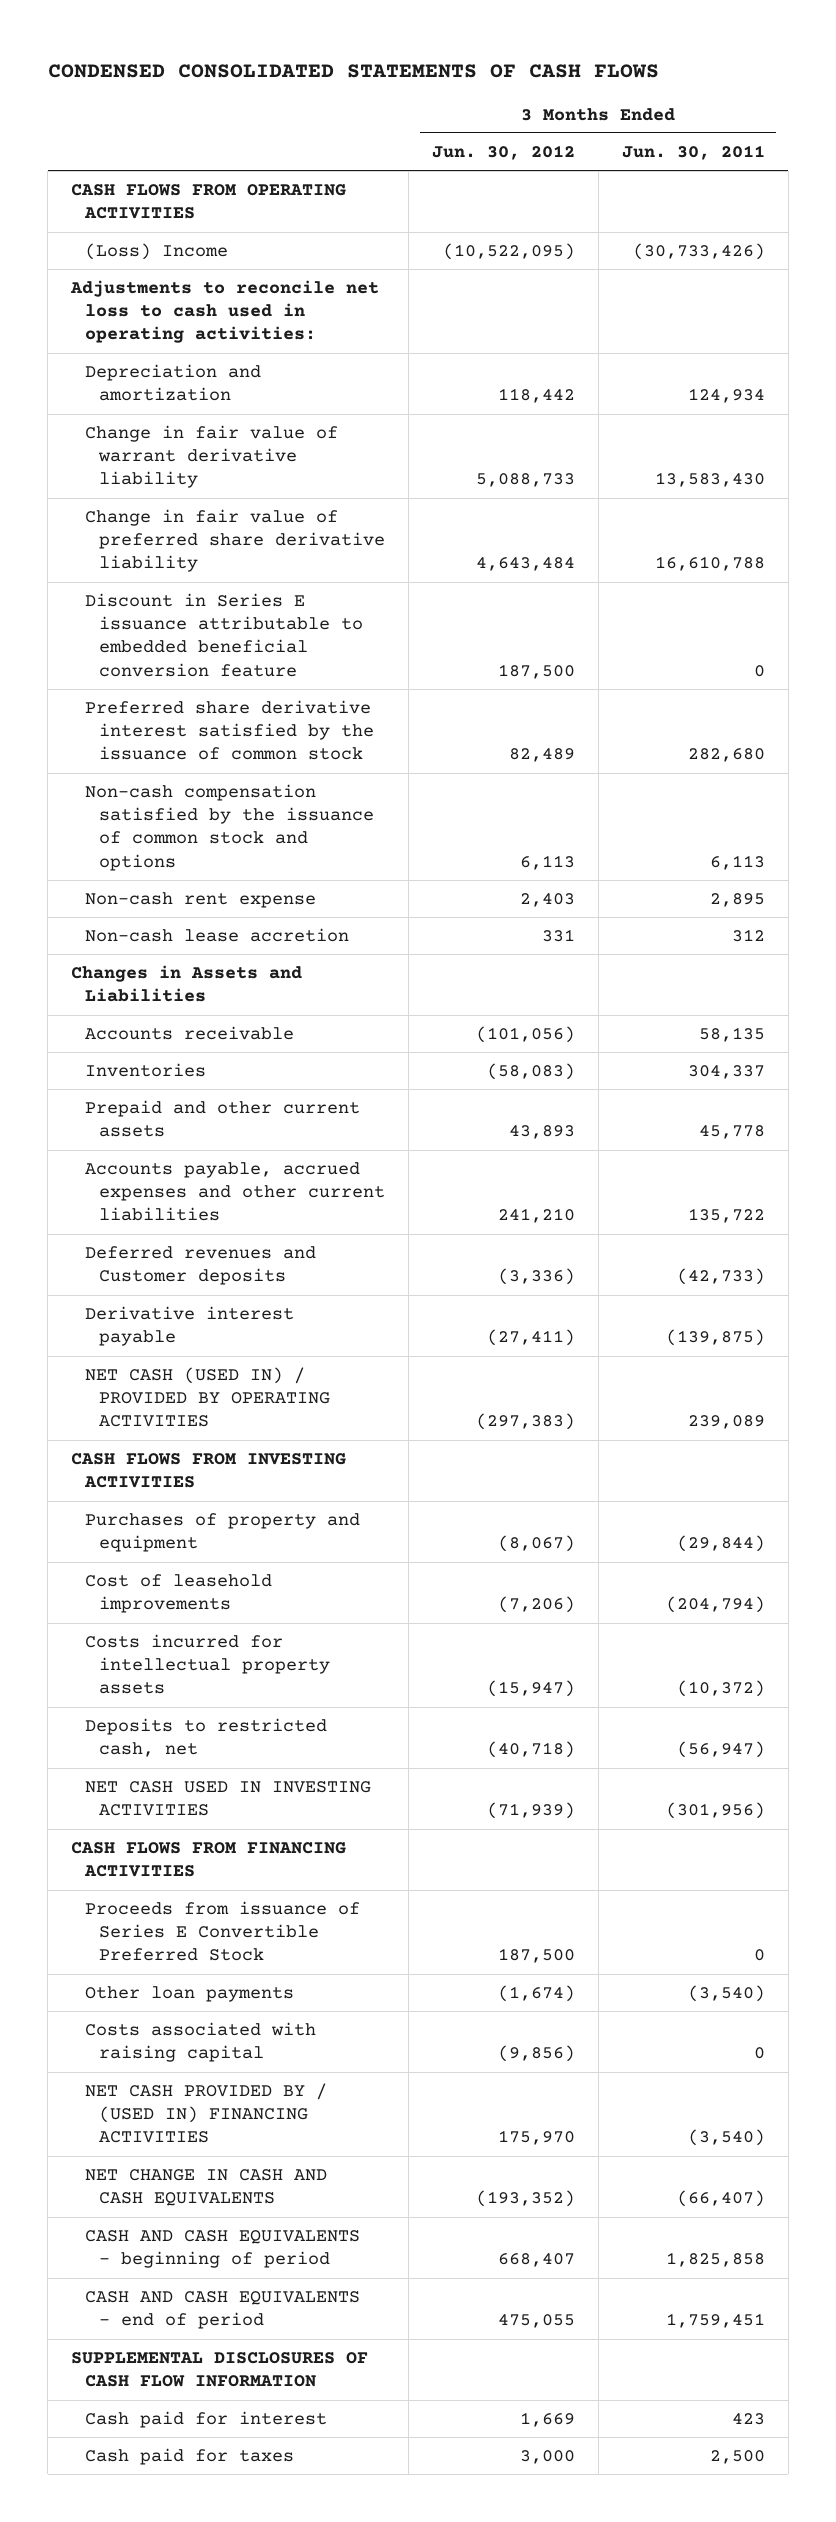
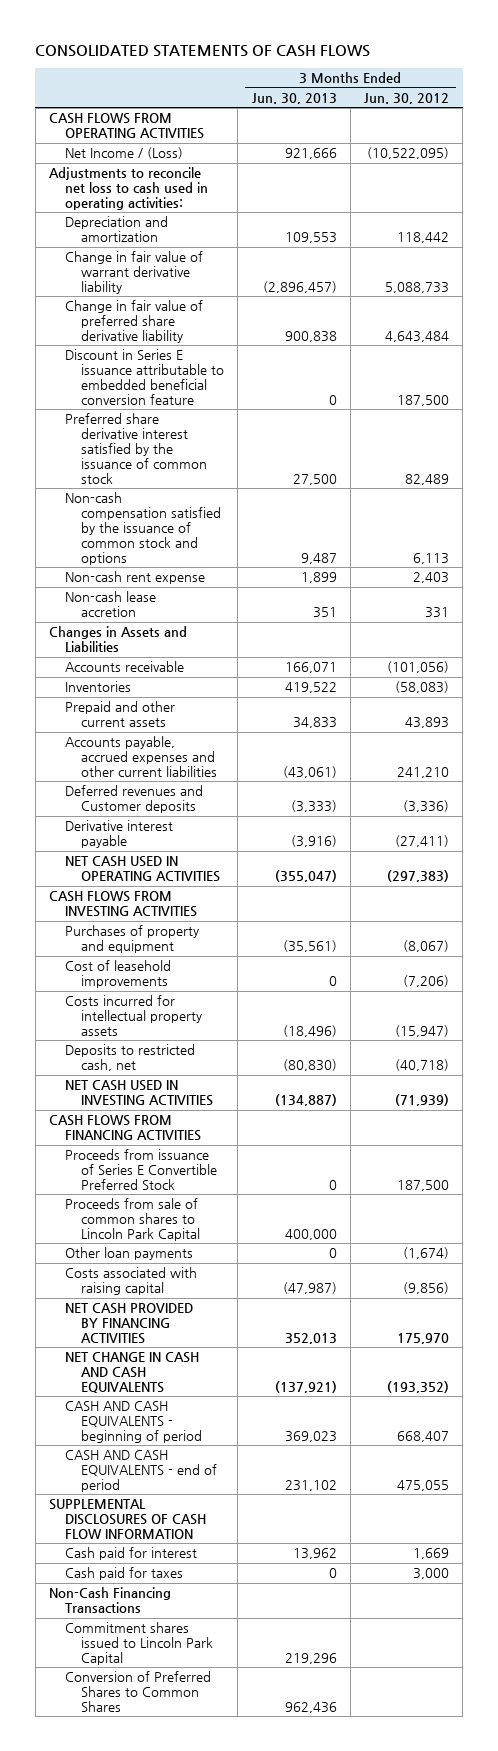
[47,63,659,78] CONDENSED CONSOLIDATED STATEMENTS OF CASH FLOWS -> [35,45,371,58] CONSOLIDATED STATEMENTS OF CASH FLOWS
[621,145,765,161] Jun. 30, 2011 -> none
none -> [251,92,337,104] Jun. 30, 2013
[85,243,229,261] (Loss) Income -> [65,147,184,160] Net Income / (Loss)
[85,1367,330,1428] NET CASH (USED IN) / PROVIDED BY OPERATING ACTIVITIES -> [65,856,221,883] NET CASH USED IN OPERATING ACTIVITIES
none -> [65,1198,201,1241] Proceeds from sale of common shares to Lincoln Park Capital
[85,2083,328,2144] NET CASH PROVIDED BY / (USED IN) FINANCING ACTIVITIES -> [65,1303,194,1344] NET CASH PROVIDED BY FINANCING ACTIVITIES
none -> [48,1587,171,1614] Non-Cash Financing Transactions
none -> [65,1622,214,1665] Commitment shares issued to Lincoln Park Capital
none -> [65,1671,212,1712] Conversion of Preferred Shares to Common Shares

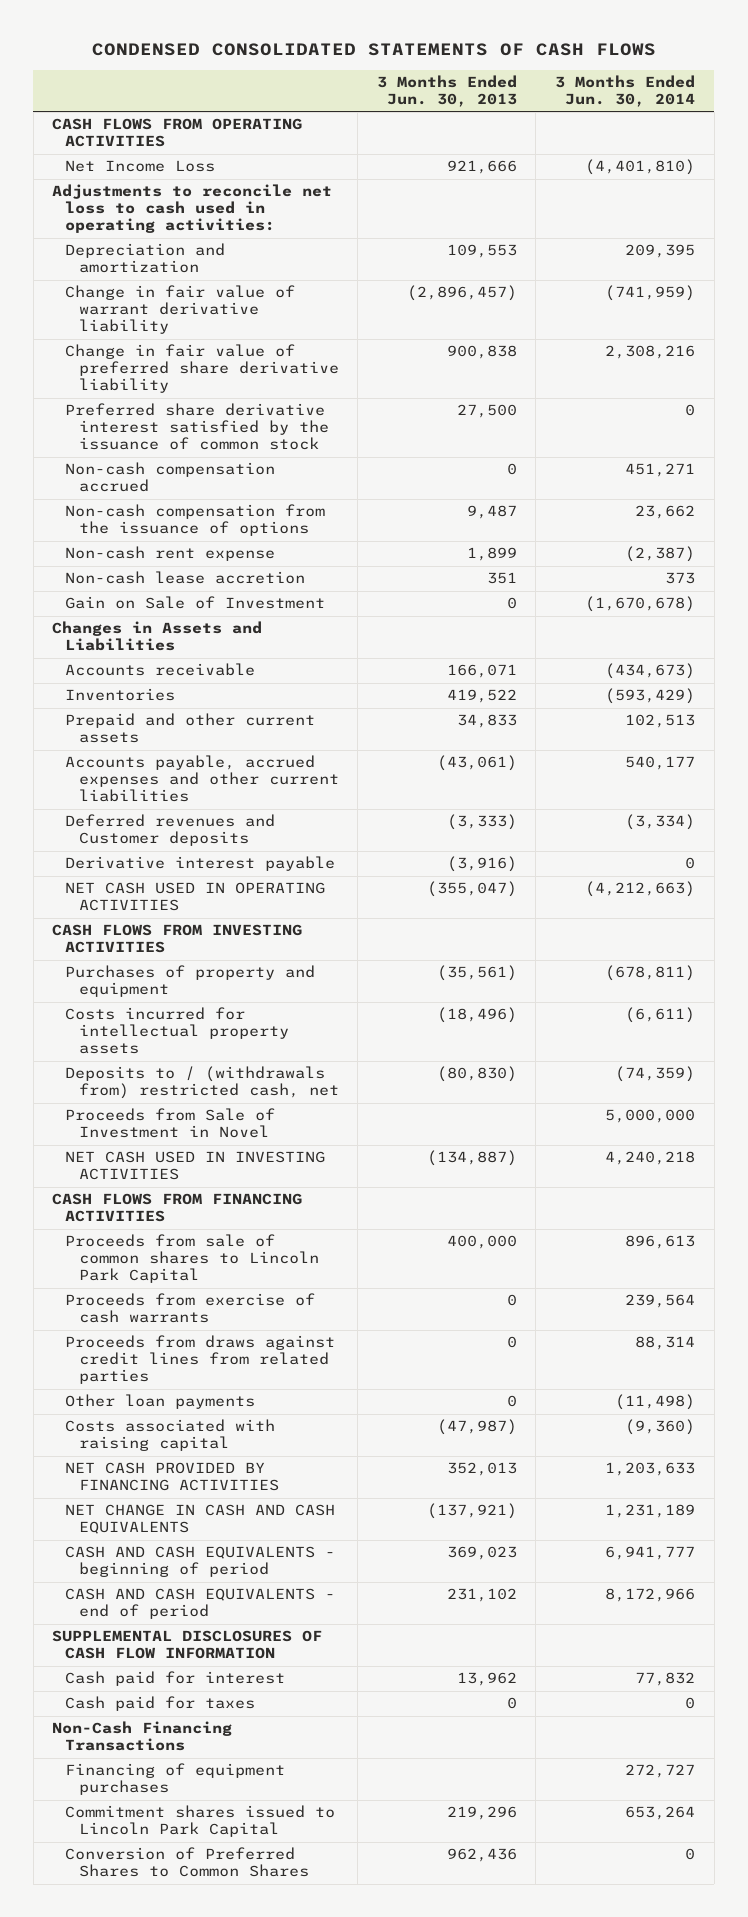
[35,45,371,58] CONSOLIDATED STATEMENTS OF CASH FLOWS -> [91,43,656,57] CONDENSED CONSOLIDATED STATEMENTS OF CASH FLOWS
[363,92,449,104] Jun. 30, 2012 -> none
none -> [555,75,696,108] 3 Months Ended Jun. 30, 2014
[65,147,184,160] Net Income / (Loss) -> [65,160,216,173] Net Income Loss
[65,349,225,405] Discount in Series E issuance attributable to embedded beneficial conversion feature -> none
none -> [65,462,276,493] Non-cash compensation accrued
[65,492,222,565] Non-cash compensation satisfied by the issuance of common stock and options -> [65,504,326,537] Non-cash compensation from the issuance of options
none -> [65,596,326,610] Gain on Sale of Investment
[65,960,172,989] Cost of leasehold improvements -> none
[65,1044,196,1072] Deposits to restricted cash, net -> [65,1066,339,1100] Deposits to / (withdrawals from) restricted cash, net
none -> [65,1108,276,1139] Proceeds from Sale of Investment in Novel
[65,1149,218,1190] Proceeds from issuance of Series E Convertible Preferred Stock -> none
none -> [65,1293,316,1324] Proceeds from exercise of cash warrants
none -> [65,1335,336,1385] Proceeds from draws against credit lines from related parties
none -> [65,1763,286,1796] Financing of equipment purchases

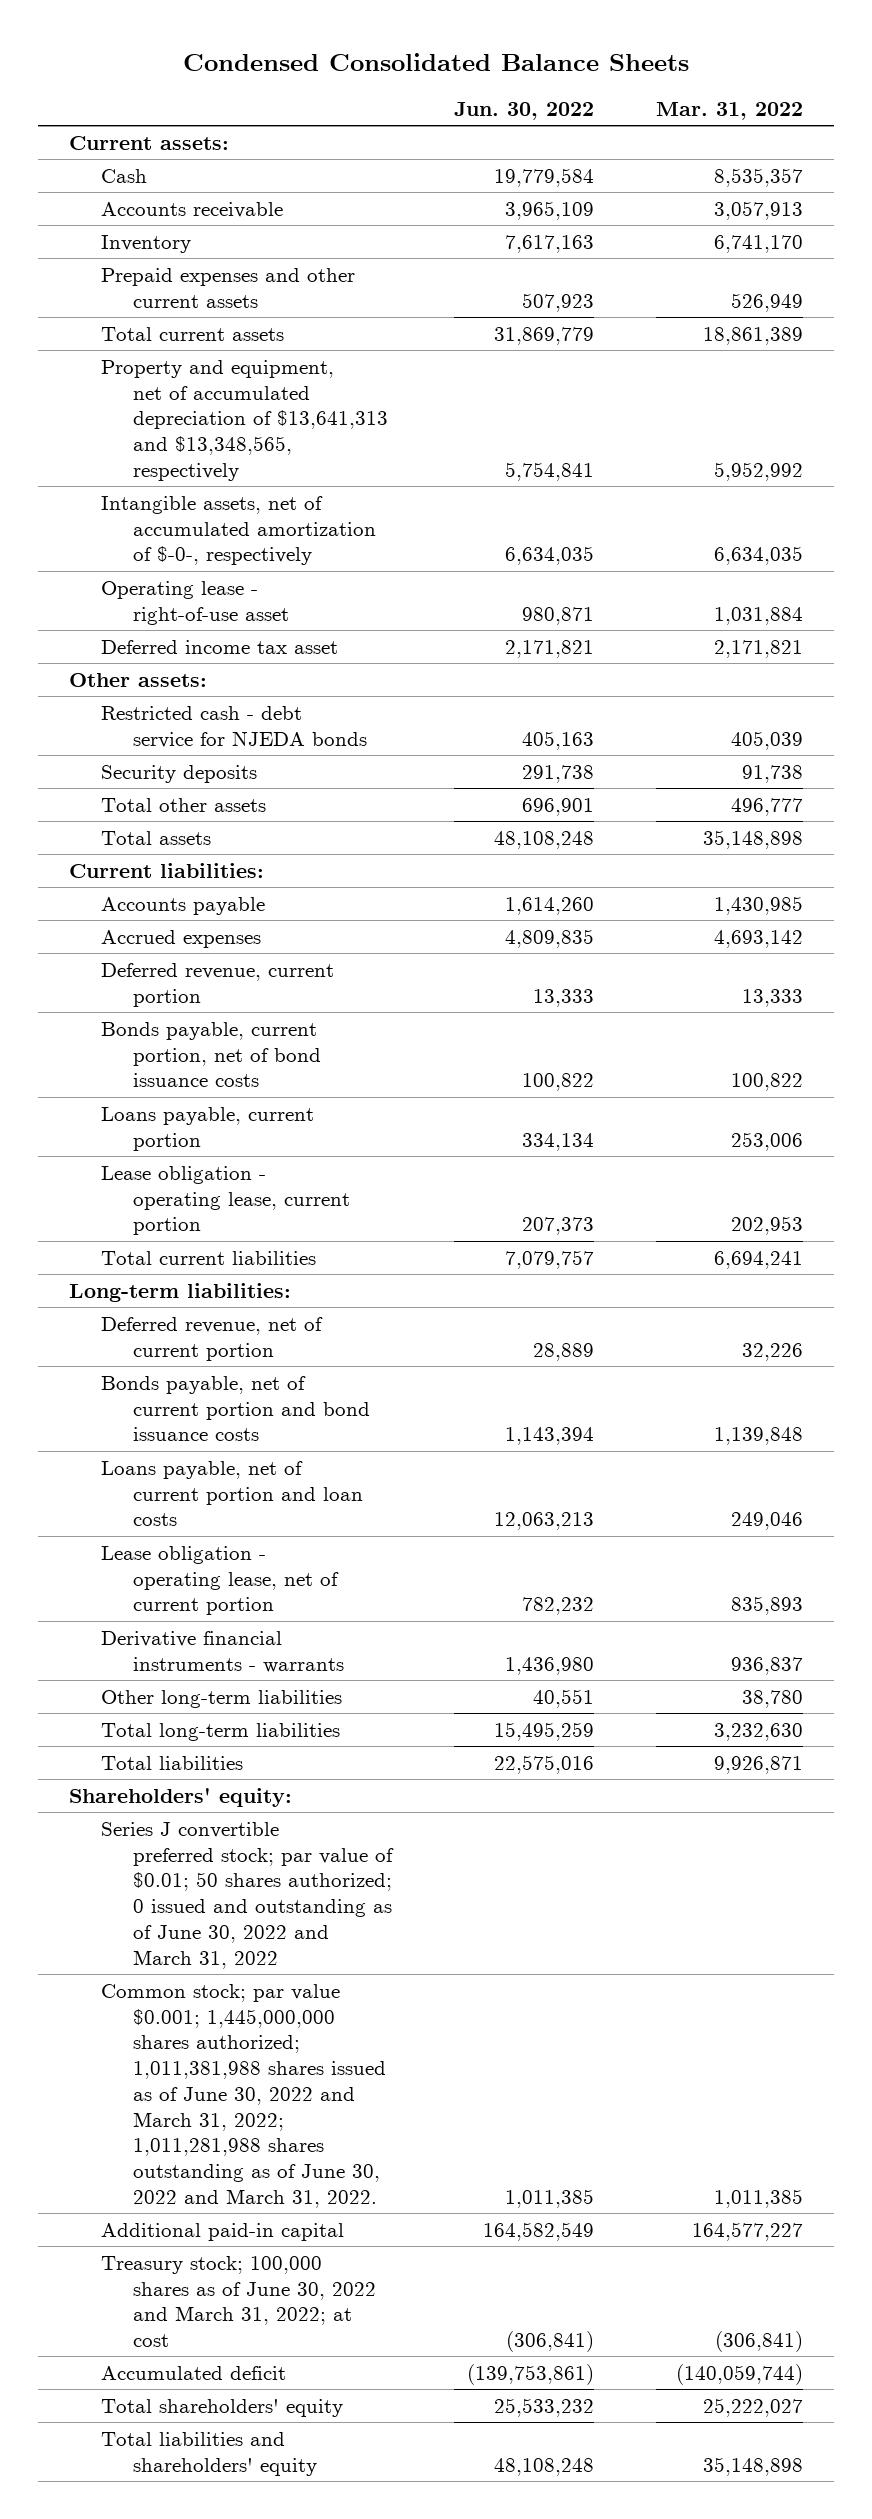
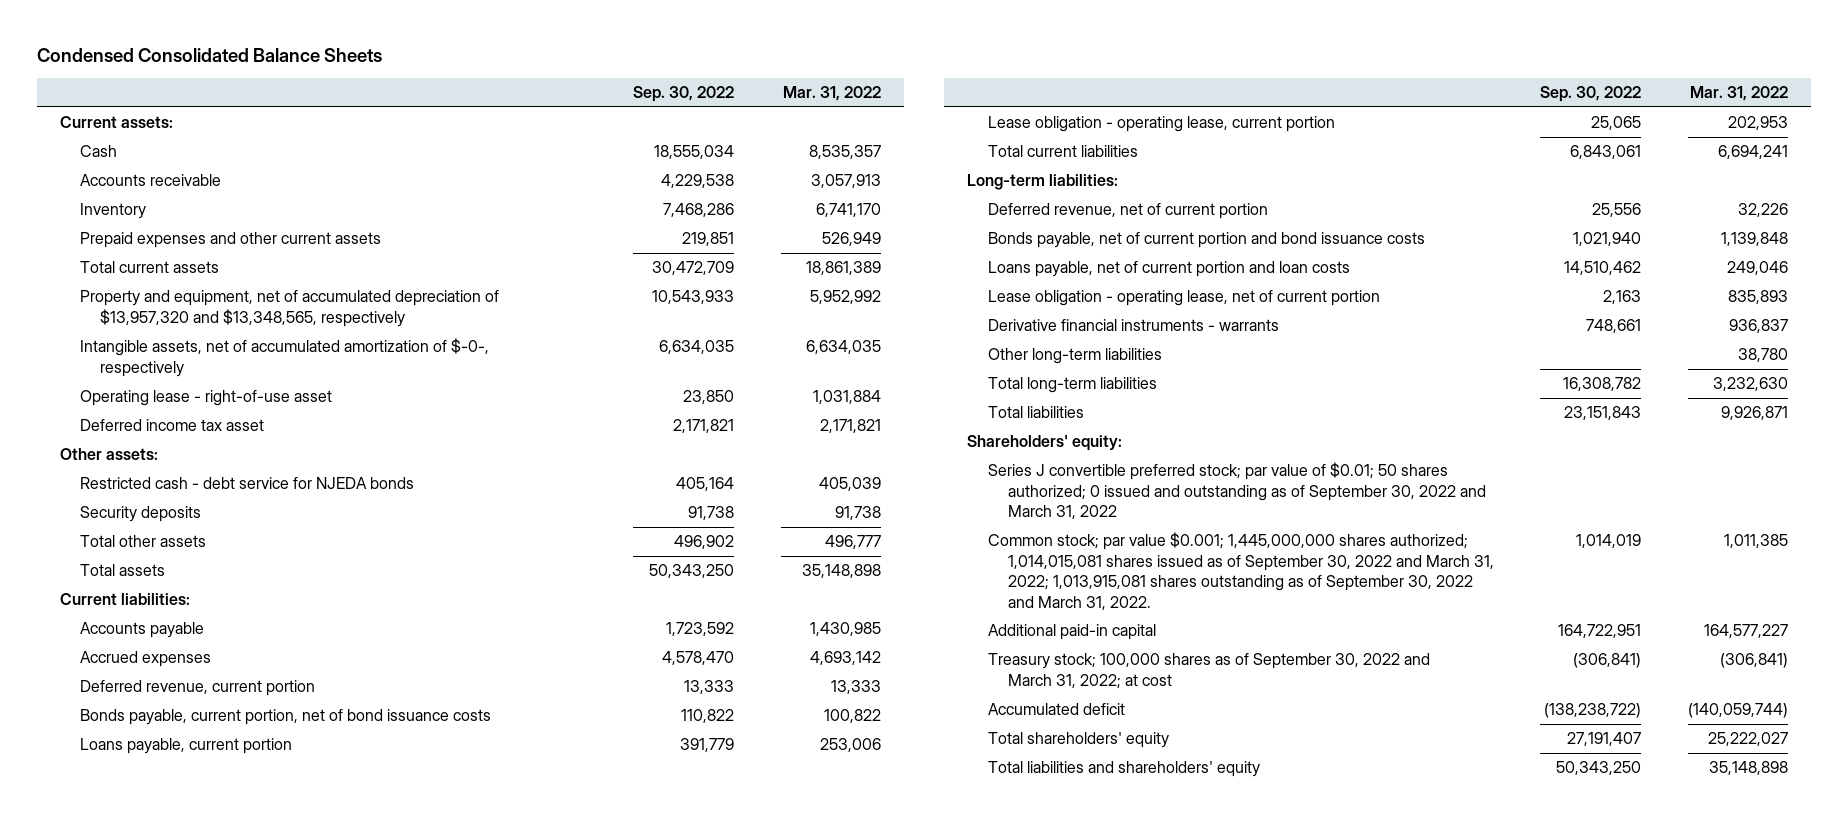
[453,101,594,120] Jun. 30, 2022 -> none
none -> [633,86,735,103] Sep. 30, 2022
[100,359,388,481] Property and equipment, net of accumulated depreciation of $13,641,313 and $13,348,565, respectively -> [80,290,500,327] Property and equipment, net of accumulated depreciation of $13,957,320 and $13,348,565, respectively
[100,1821,394,1969] Series J convertible preferred stock; par value of $0.01; 50 shares authorized; 0 issued and outstanding as of June 30, 2022 and March 31, 2022 -> [987,462,1486,520] Series J convertible preferred stock; par value of $0.01; 50 shares authorized; 0 issued and outstanding as of September 30, 2022 and March 31, 2022
[100,1983,386,2208] Common stock; par value $0.001; 1,445,000,000 shares authorized; 1,011,381,988 shares issued as of June 30, 2022 and March 31, 2022; 1,011,281,988 shares outstanding as of June 30, 2022 and March 31, 2022. -> [987,532,1494,610] Common stock; par value $0.001; 1,445,000,000 shares authorized; 1,014,015,081 shares issued as of September 30, 2022 and March 31, 2022; 1,013,915,081 shares outstanding as of September 30, 2022 and March 31, 2022.
[100,2255,376,2348] Treasury stock; 100,000 shares as of June 30, 2022 and March 31, 2022; at cost -> [987,653,1430,689] Treasury stock; 100,000 shares as of September 30, 2022 and March 31, 2022; at cost

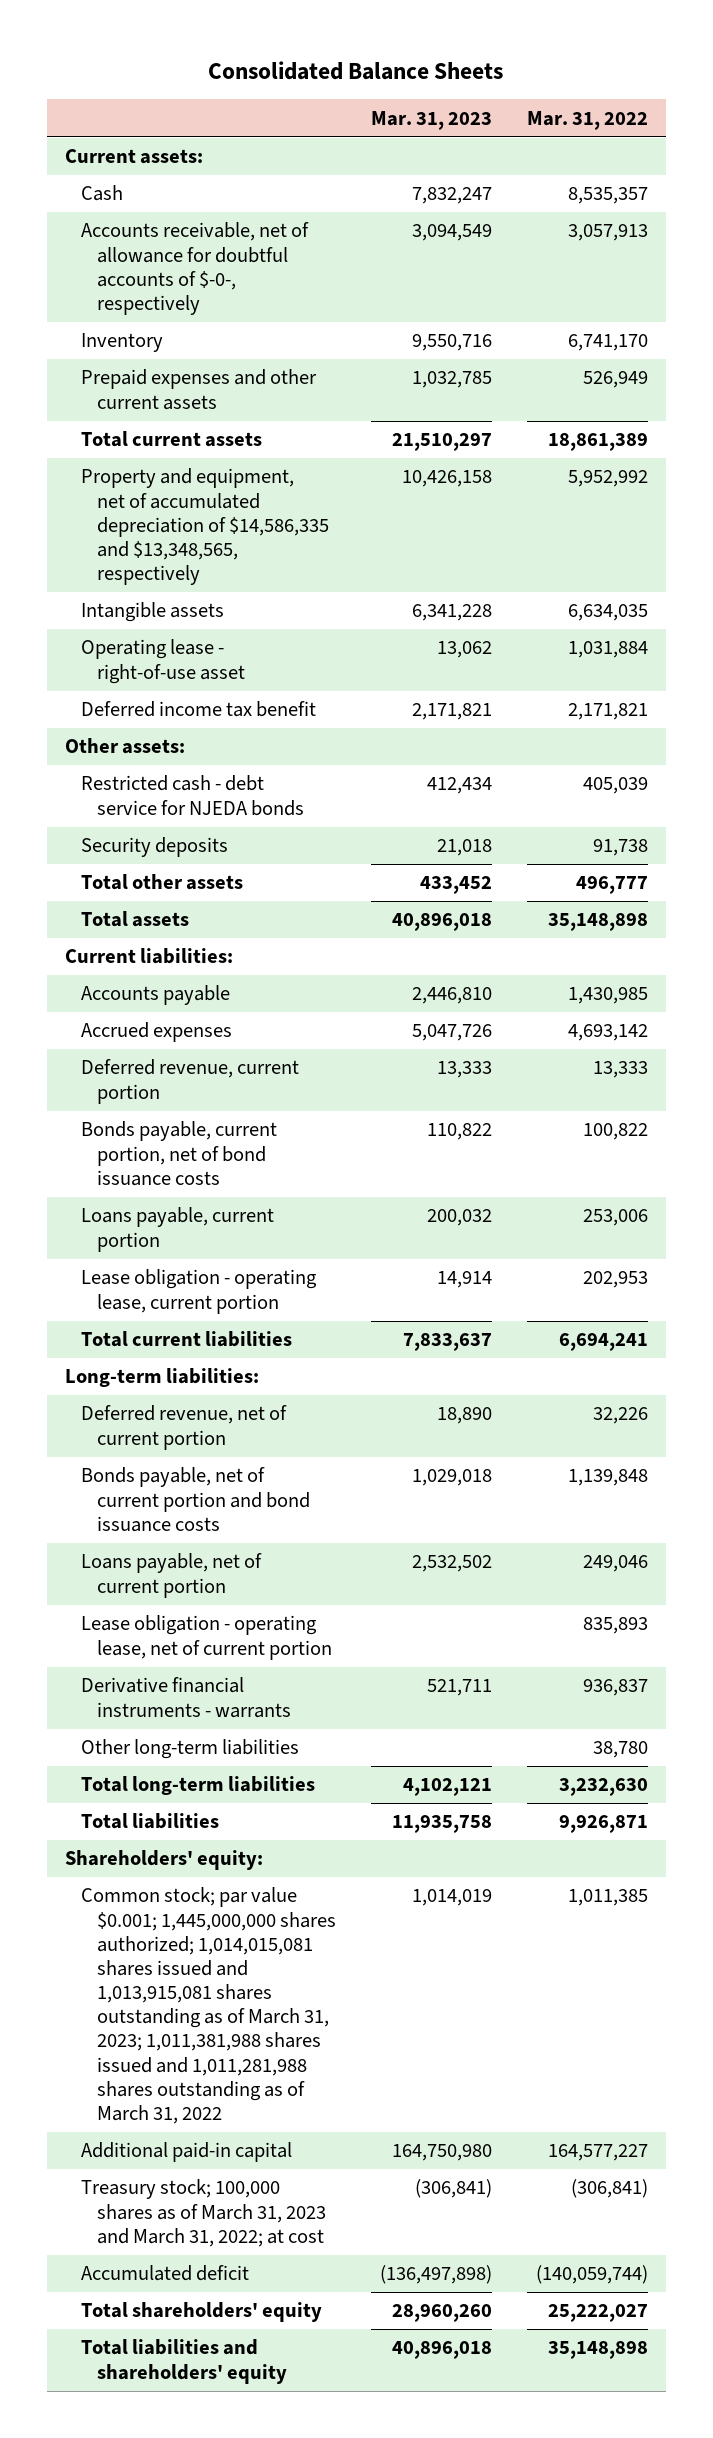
[36,47,382,62] Condensed Consolidated Balance Sheets -> [208,60,504,80] Consolidated Balance Sheets
[633,86,735,103] Sep. 30, 2022 -> none
none -> [371,110,493,130] Mar. 31, 2023
[80,174,222,187] Accounts receivable -> [81,222,310,315] Accounts receivable, net of allowance for doubtful accounts of $-0-, respectively
[80,290,500,327] Property and equipment, net of accumulated depreciation of $13,957,320 and $13,348,565, respectively -> [81,468,330,586] Property and equipment, net of accumulated depreciation of $14,586,335 and $13,348,565, respectively
[80,338,490,377] Intangible assets, net of accumulated amortization of $-0-, respectively -> [81,602,225,623] Intangible assets
[80,419,265,432] Deferred income tax asset -> [81,701,317,718] Deferred income tax benefit
[987,261,1350,278] Loans payable, net of current portion and loan costs -> [81,1553,263,1598] Loans payable, net of current portion
[987,462,1486,520] Series J convertible preferred stock; par value of $0.01; 50 shares authorized; 0 issued and outstanding as of September 30, 2022 and March 31, 2022 -> none
[987,532,1494,610] Common stock; par value $0.001; 1,445,000,000 shares authorized; 1,014,015,081 shares issued as of September 30, 2022 and March 31, 2022; 1,013,915,081 shares outstanding as of September 30, 2022 and March 31, 2022. -> [81,1887,337,2124] Common stock; par value $0.001; 1,445,000,000 shares authorized; 1,014,015,081 shares issued and 1,013,915,081 shares outstanding as of March 31, 2023; 1,011,381,988 shares issued and 1,011,281,988 shares outstanding as of March 31, 2022
[987,653,1430,689] Treasury stock; 100,000 shares as of September 30, 2022 and March 31, 2022; at cost -> [81,2179,327,2247] Treasury stock; 100,000 shares as of March 31, 2023 and March 31, 2022; at cost

